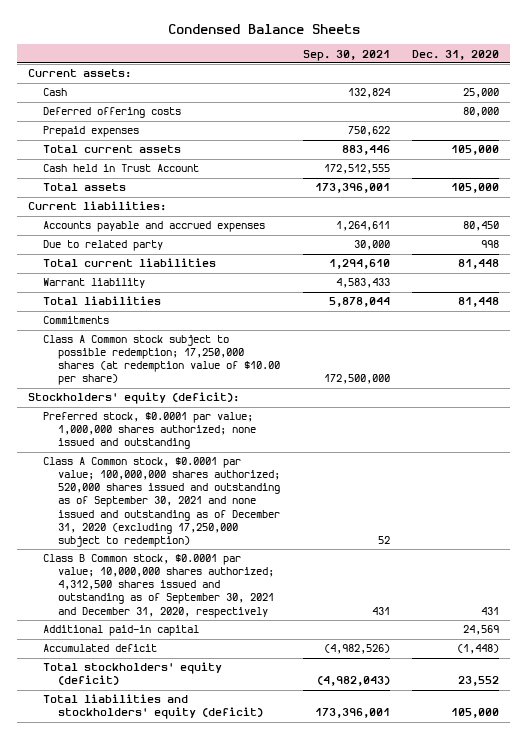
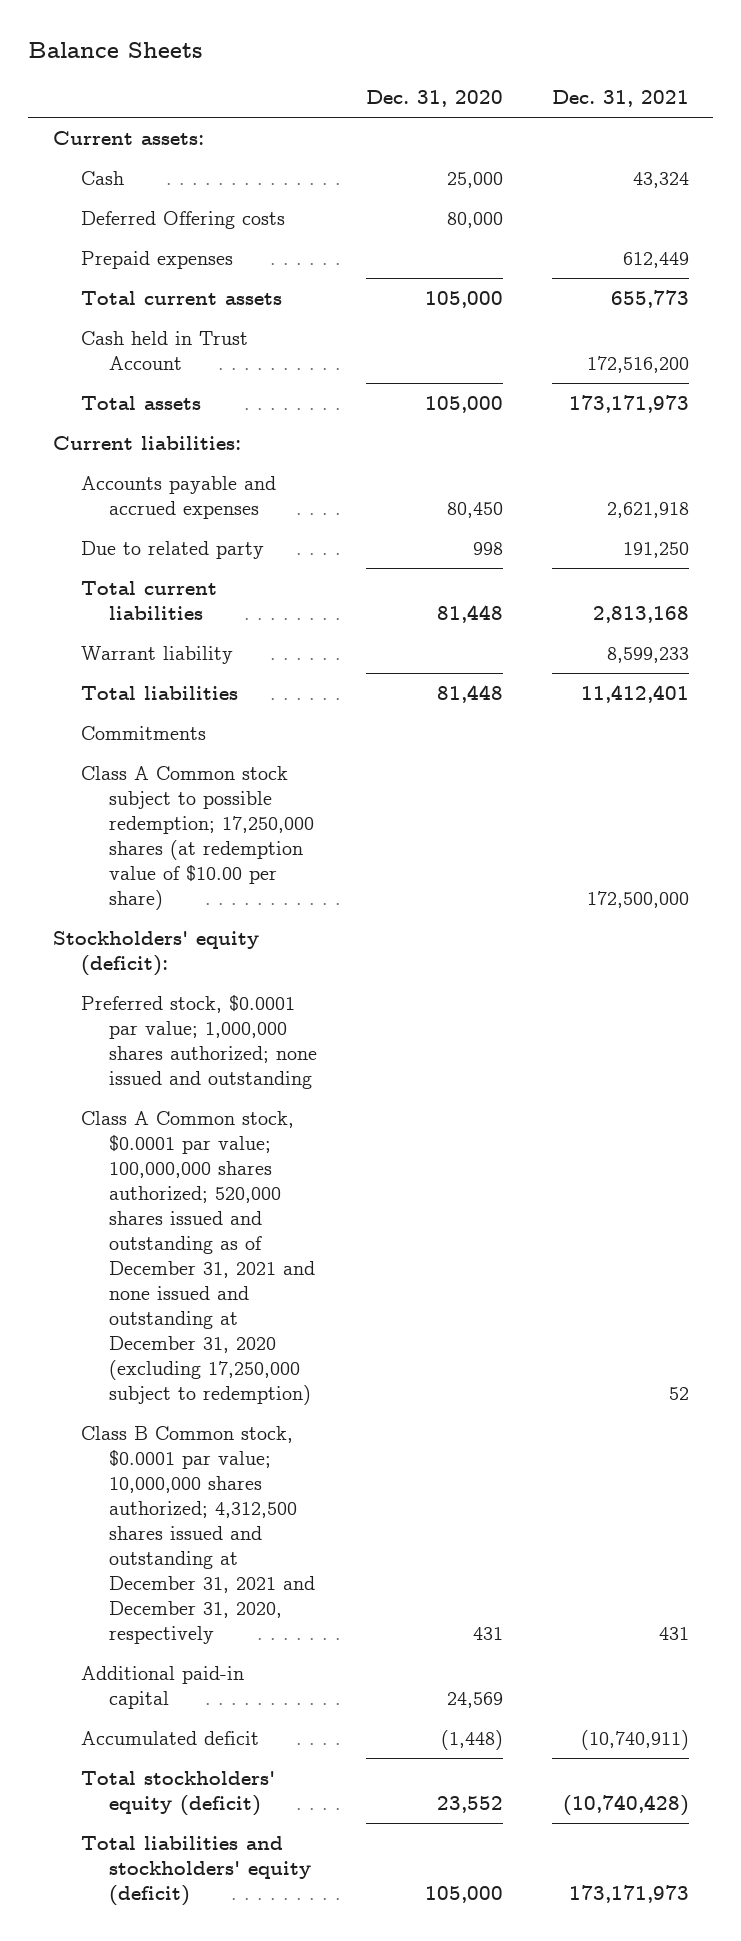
[167,23,360,34] Condensed Balance Sheets -> [28,42,203,59] Balance Sheets
[302,49,390,61] Sep. 30, 2021 -> none
none -> [551,90,689,108] Dec. 31, 2021
[43,107,182,119] Deferred offering costs -> [80,210,285,229] Deferred Offering costs
[43,457,281,547] Class A Common stock, $0.0001 par value; 100,000,000 shares authorized; 520,000 shares issued and outstanding as of September 30, 2021 and none issued and outstanding as of December 31, 2020 (excluding 17,250,000 subject to redemption) -> [80,1110,315,1406] Class A Common stock, $0.0001 par value; 100,000,000 shares authorized; 520,000 shares issued and outstanding as of December 31, 2021 and none issued and outstanding at December 31, 2020 (excluding 17,250,000 subject to redemption)
[43,554,275,618] Class B Common stock, $0.0001 par value; 10,000,000 shares authorized; 4,312,500 shares issued and outstanding as of September 30, 2021 and December 31, 2020, respectively -> [80,1425,315,1645] Class B Common stock, $0.0001 par value; 10,000,000 shares authorized; 4,312,500 shares issued and outstanding at December 31, 2021 and December 31, 2020, respectively

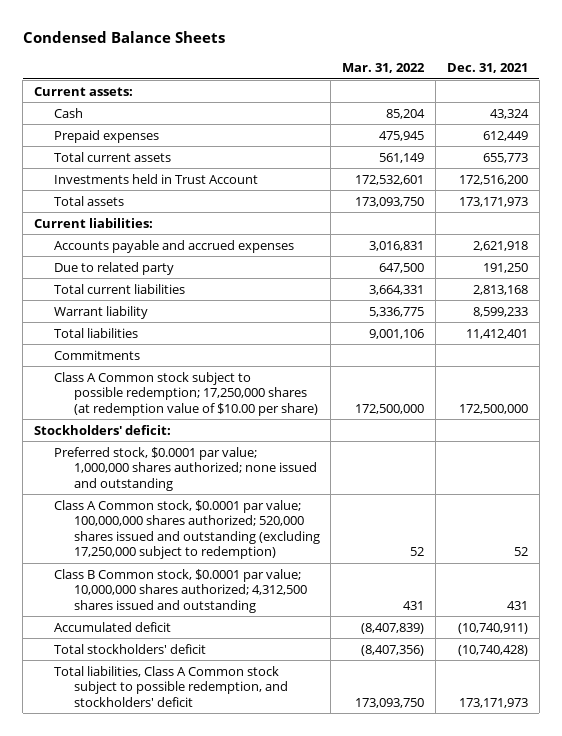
[28,42,203,59] Balance Sheets -> [22,31,225,44] Condensed Balance Sheets
[365,90,503,108] Dec. 31, 2020 -> none
none -> [342,63,426,74] Mar. 31, 2022
[80,210,285,229] Deferred Offering costs -> none
[80,330,248,370] Cash held in Trust Account -> [53,173,258,184] Investments held in Trust Account
[52,930,259,976] Stockholders' equity (deficit): -> [34,424,172,435] Stockholders' deficit:
[80,1665,244,1709] Additional paid-in capital -> none
[80,1110,315,1406] Class A Common stock, $0.0001 par value; 100,000,000 shares authorized; 520,000 shares issued and outstanding as of December 31, 2021 and none issued and outstanding at December 31, 2020 (excluding 17,250,000 subject to redemption) -> [53,499,320,560] Class A Common stock, $0.0001 par value; 100,000,000 shares authorized; 520,000 shares issued and outstanding (excluding 17,250,000 subject to redemption)
[80,1425,315,1645] Class B Common stock, $0.0001 par value; 10,000,000 shares authorized; 4,312,500 shares issued and outstanding at December 31, 2021 and December 31, 2020, respectively -> [53,568,307,613] Class B Common stock, $0.0001 par value; 10,000,000 shares authorized; 4,312,500 shares issued and outstanding
[80,1770,275,1816] Total stockholders' equity (deficit) -> [53,643,206,654] Total stockholders' deficit
[80,1835,311,1906] Total liabilities and stockholders' equity (deficit) -> [53,665,288,707] Total liabilities, Class A Common stock subject to possible redemption, and stockholders' deficit

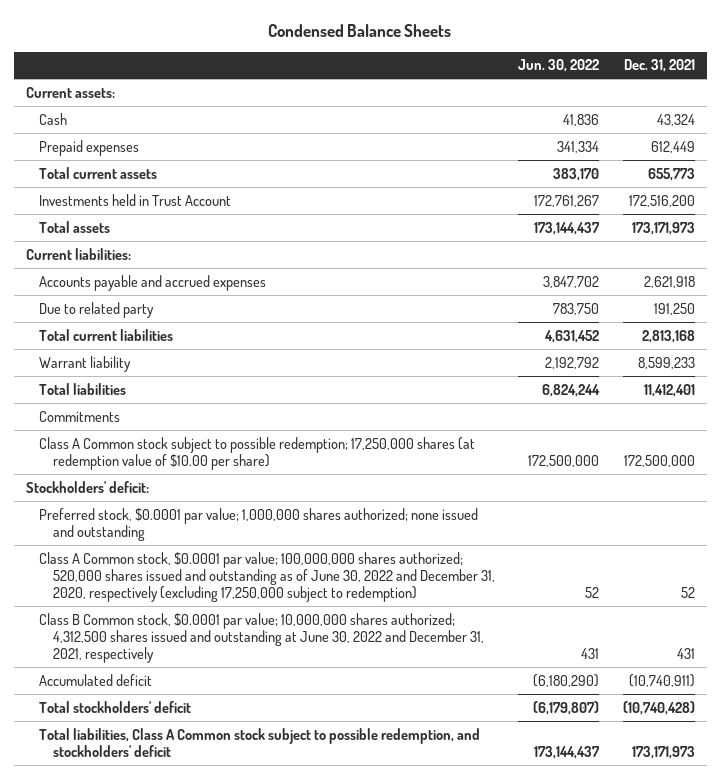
[342,63,426,74] Mar. 31, 2022 -> none
none -> [518,59,600,73] Jun. 30, 2022
[53,499,320,560] Class A Common stock, $0.0001 par value; 100,000,000 shares authorized; 520,000 shares issued and outstanding (excluding 17,250,000 subject to redemption) -> [39,551,495,602] Class A Common stock, $0.0001 par value; 100,000,000 shares authorized; 520,000 shares issued and outstanding as of June 30, 2022 and December 31, 2020, respectively (excluding 17,250,000 subject to redemption)
[53,568,307,613] Class B Common stock, $0.0001 par value; 10,000,000 shares authorized; 4,312,500 shares issued and outstanding -> [39,612,484,663] Class B Common stock, $0.0001 par value; 10,000,000 shares authorized; 4,312,500 shares issued and outstanding at June 30, 2022 and December 31, 2021, respectively

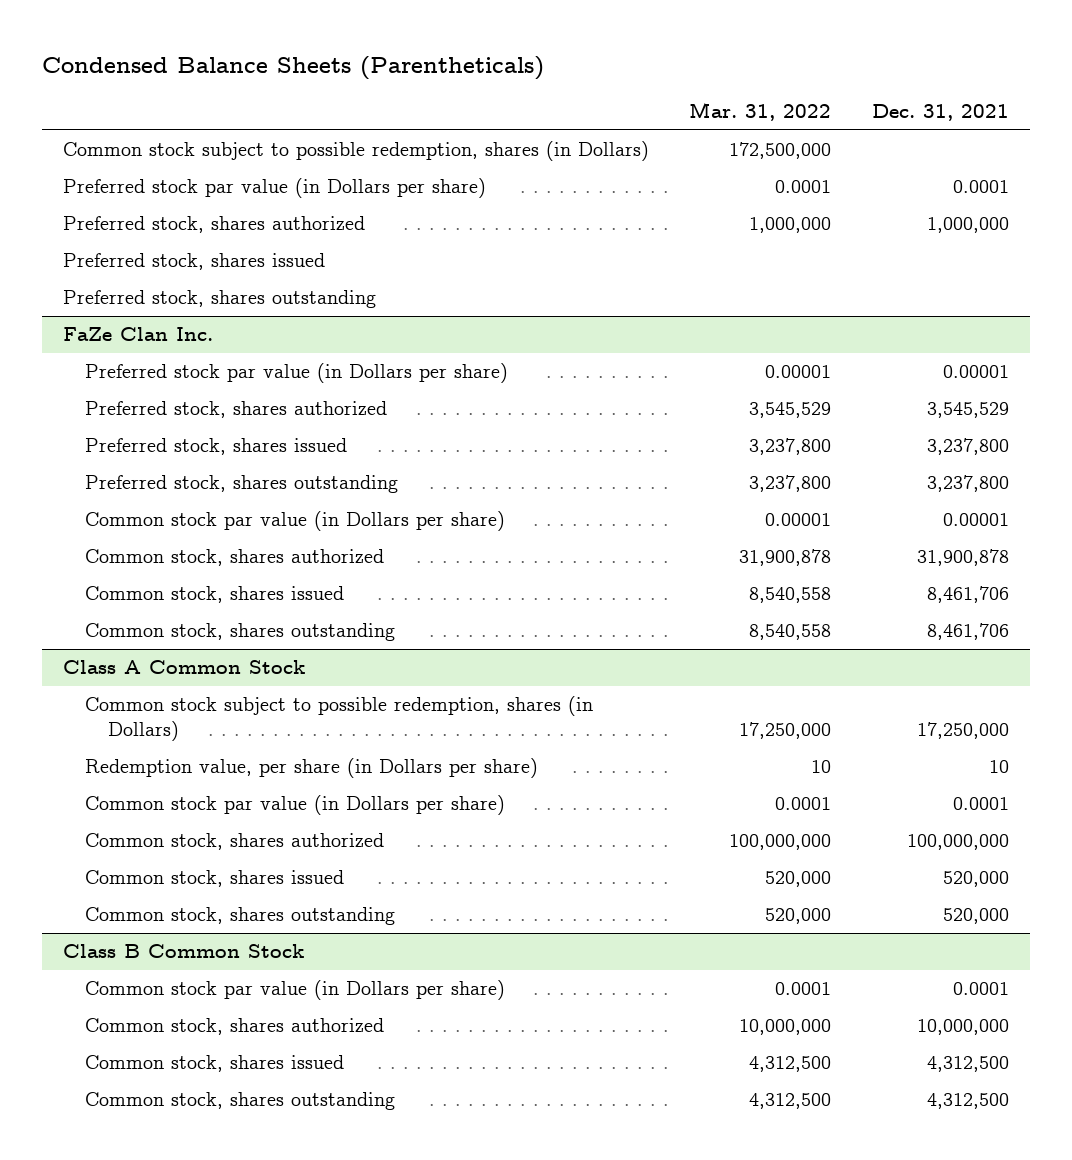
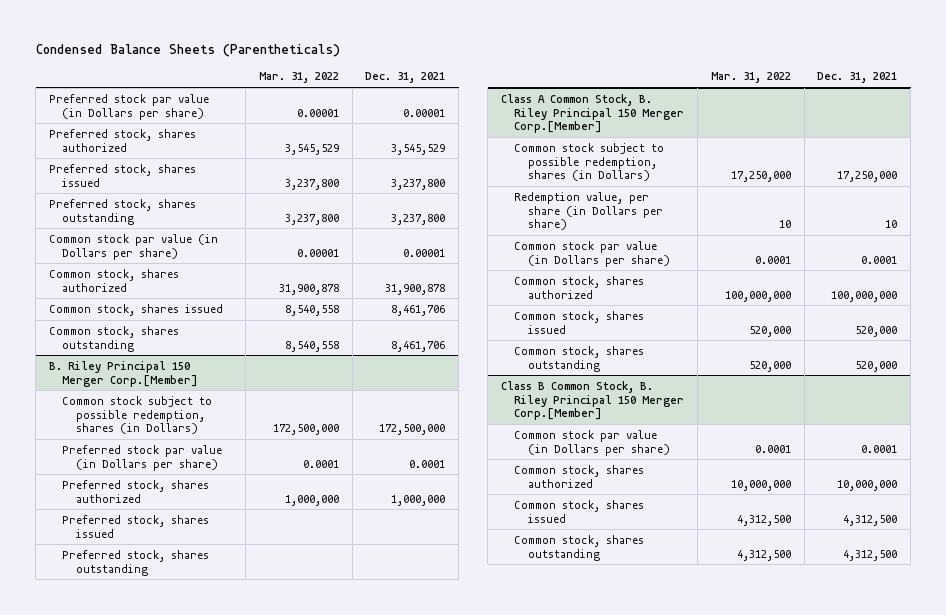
[62,141,649,162] Common stock subject to possible redemption, shares (in Dollars) -> none
[62,178,486,199] Preferred stock par value (in Dollars per share) -> none
[62,216,365,234] Preferred stock, shares authorized -> none
[62,253,325,271] Preferred stock, shares issued -> none
[62,290,376,309] Preferred stock, shares outstanding -> none
[62,327,213,342] FaZe Clan Inc. -> none
[62,660,305,675] Class A Common Stock -> none
none -> [48,360,199,387] B. Riley Principal 150 Merger Corp.[Member]
none -> [62,395,213,435] Common stock subject to possible redemption, shares (in Dollars)
none -> [62,444,223,471] Preferred stock par value (in Dollars per share)
none -> [62,479,210,503] Preferred stock, shares authorized
none -> [62,514,210,538] Preferred stock, shares issued
none -> [62,549,210,576] Preferred stock, shares outstanding
none -> [500,93,685,134] Class A Common Stock, B. Riley Principal 150 Merger Corp.[Member]
[62,944,304,959] Class B Common Stock -> none
none -> [500,380,685,421] Class B Common Stock, B. Riley Principal 150 Merger Corp.[Member]

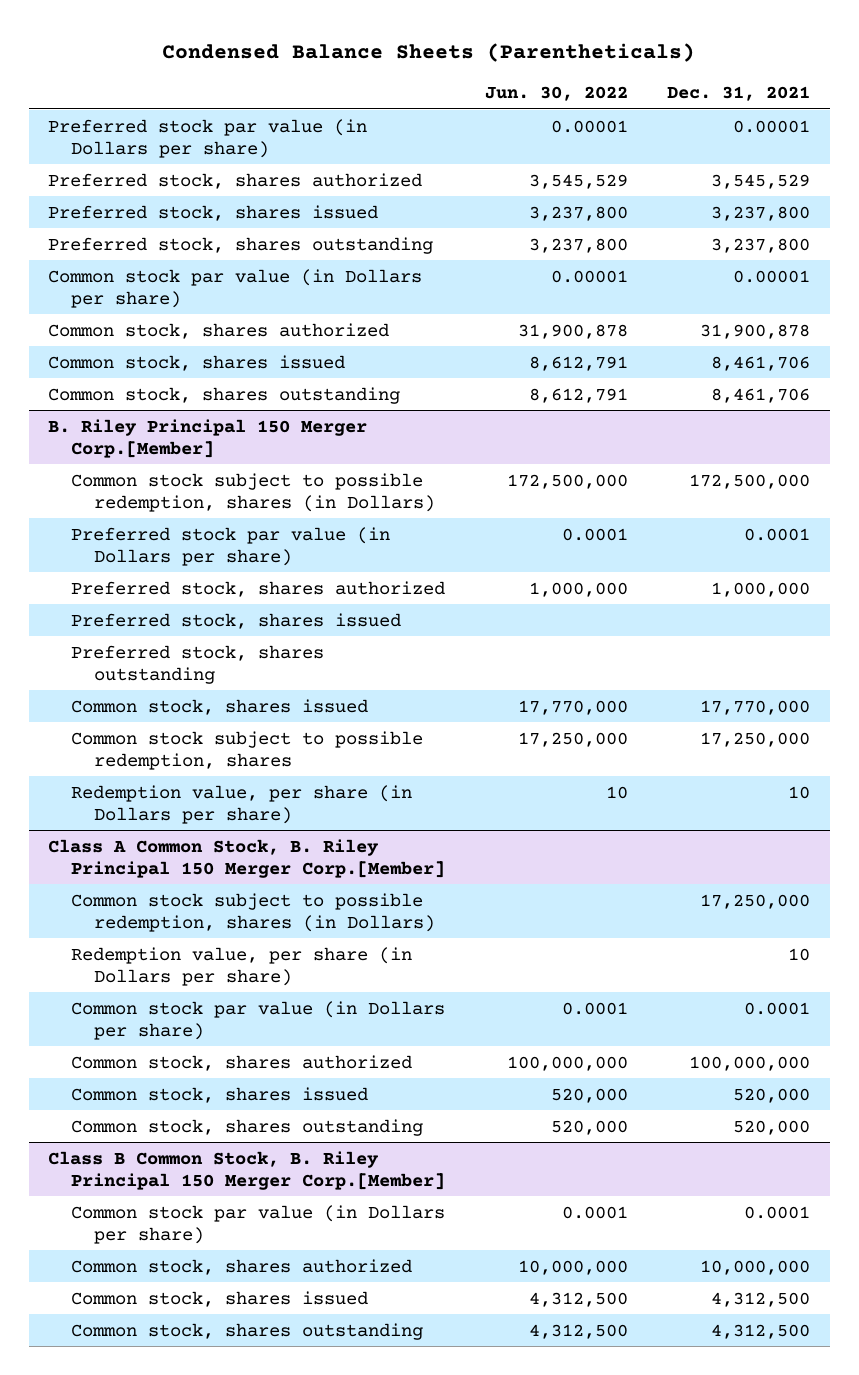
[258,72,339,84] Mar. 31, 2022 -> none
none -> [484,86,628,102] Jun. 30, 2022
none -> [71,698,369,715] Common stock, shares issued
none -> [71,730,424,770] Common stock subject to possible redemption, shares
none -> [71,784,413,824] Redemption value, per share (in Dollars per share)

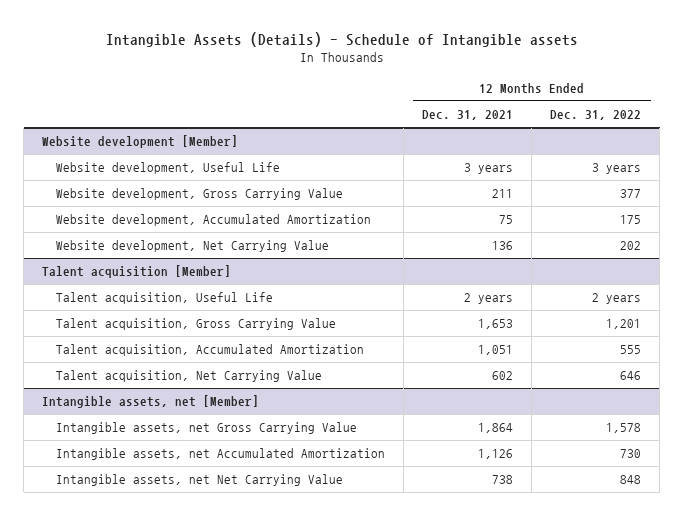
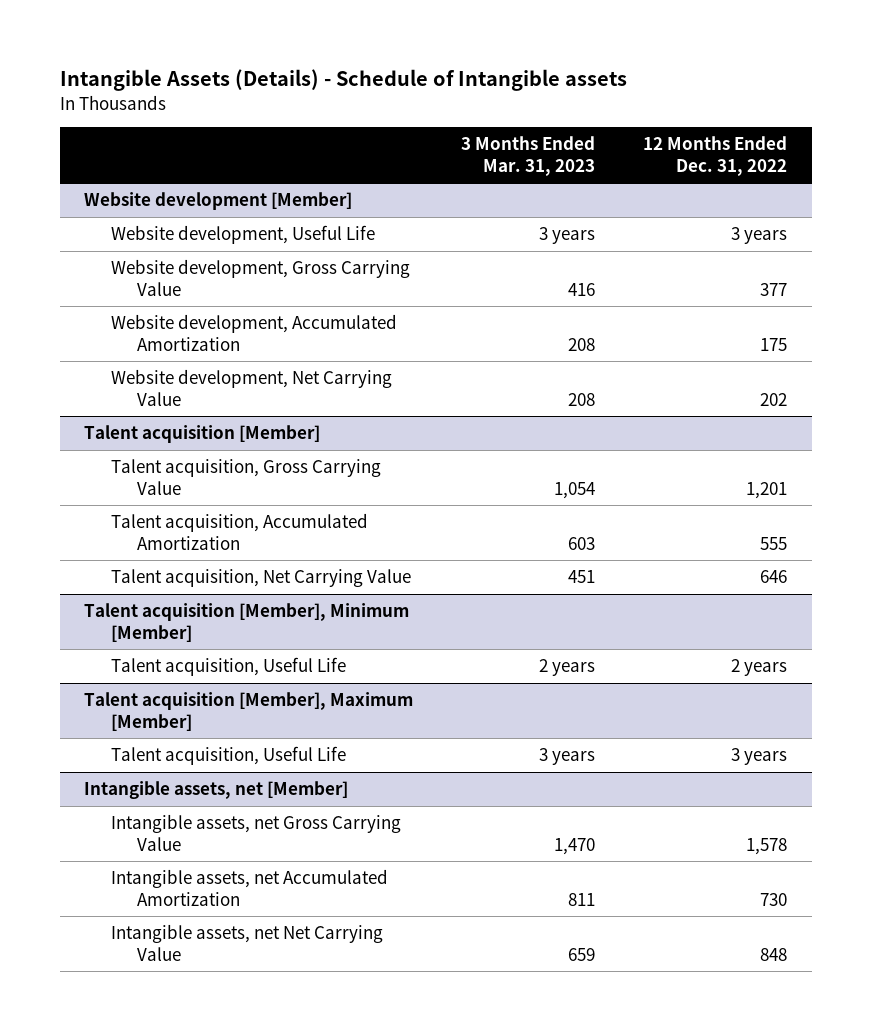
[422,110,514,121] Dec. 31, 2021 -> none
none -> [461,135,596,176] 3 Months Ended Mar. 31, 2023
[56,292,274,305] Talent acquisition, Useful Life -> none
none -> [83,603,409,642] Talent acquisition [Member], Minimum [Member]
none -> [110,657,346,677] Talent acquisition, Useful Life
none -> [83,692,413,731] Talent acquisition [Member], Maximum [Member]
none -> [110,746,346,766] Talent acquisition, Useful Life

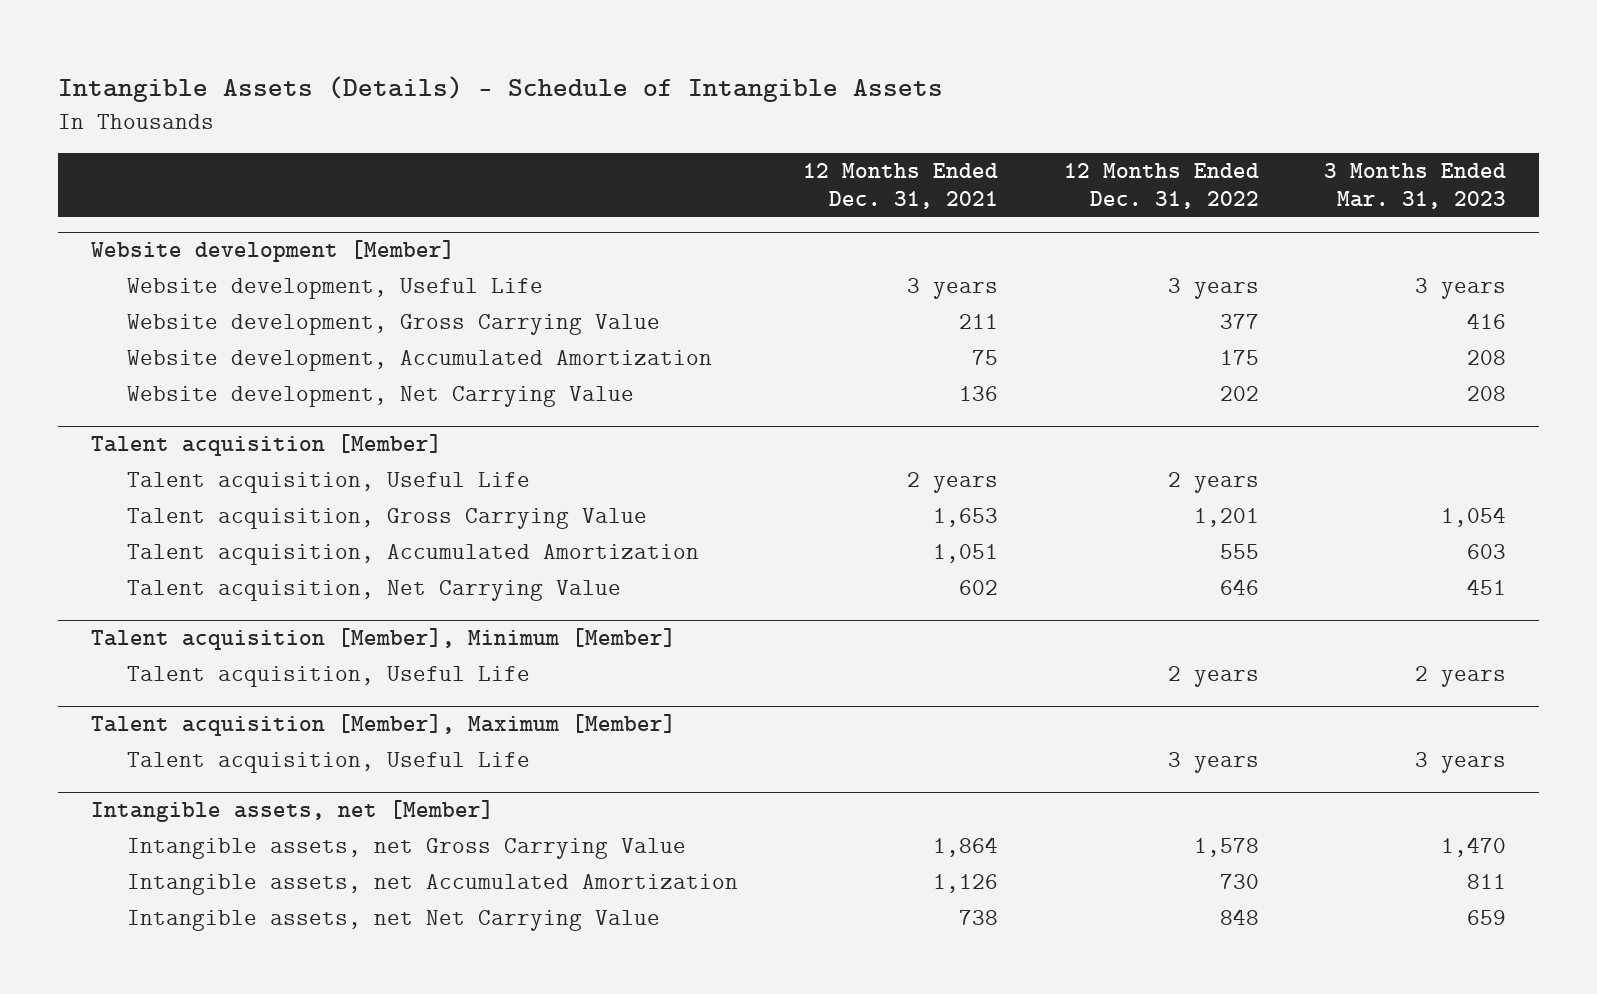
[59,69,627,92] Intangible Assets (Details) - Schedule of Intangible assets -> [58,75,944,102] Intangible Assets (Details) - Schedule of Intangible Assets
none -> [803,162,999,210] 12 Months Ended Dec. 31, 2021
none -> [126,472,530,494] Talent acquisition, Useful Life

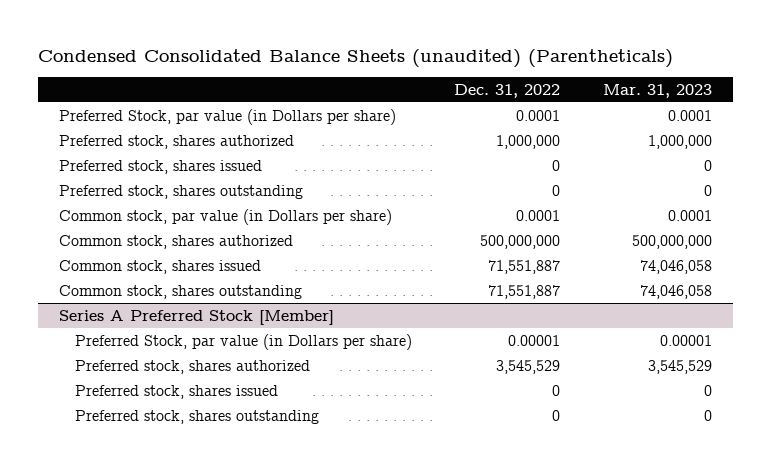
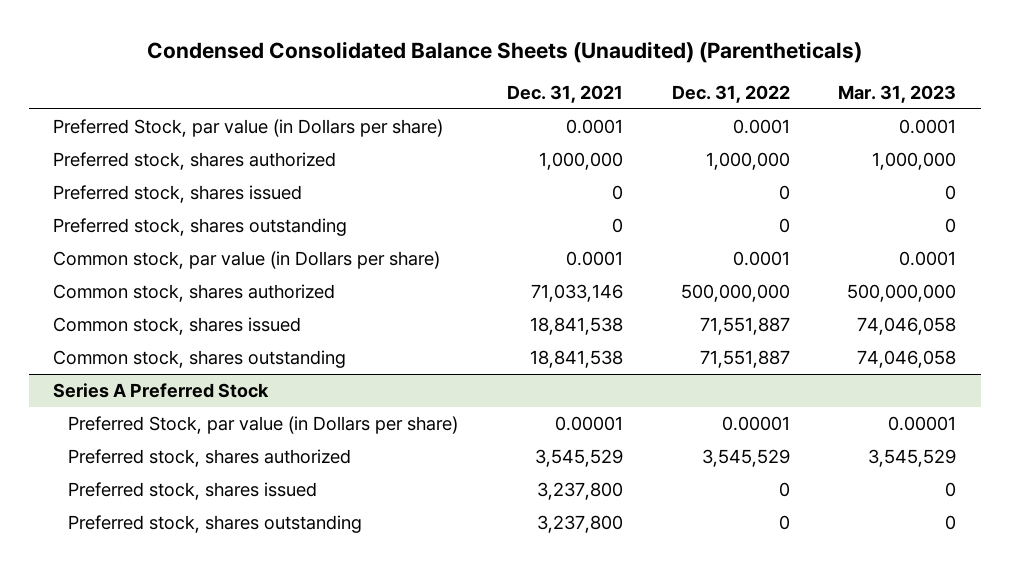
[37,48,673,68] Condensed Consolidated Balance Sheets (unaudited) (Parentheticals) -> [146,40,862,63] Condensed Consolidated Balance Sheets (Unaudited) (Parentheticals)
none -> [506,85,623,104] Dec. 31, 2021
[59,309,335,325] Series A Preferred Stock [Member] -> [53,382,270,398] Series A Preferred Stock

